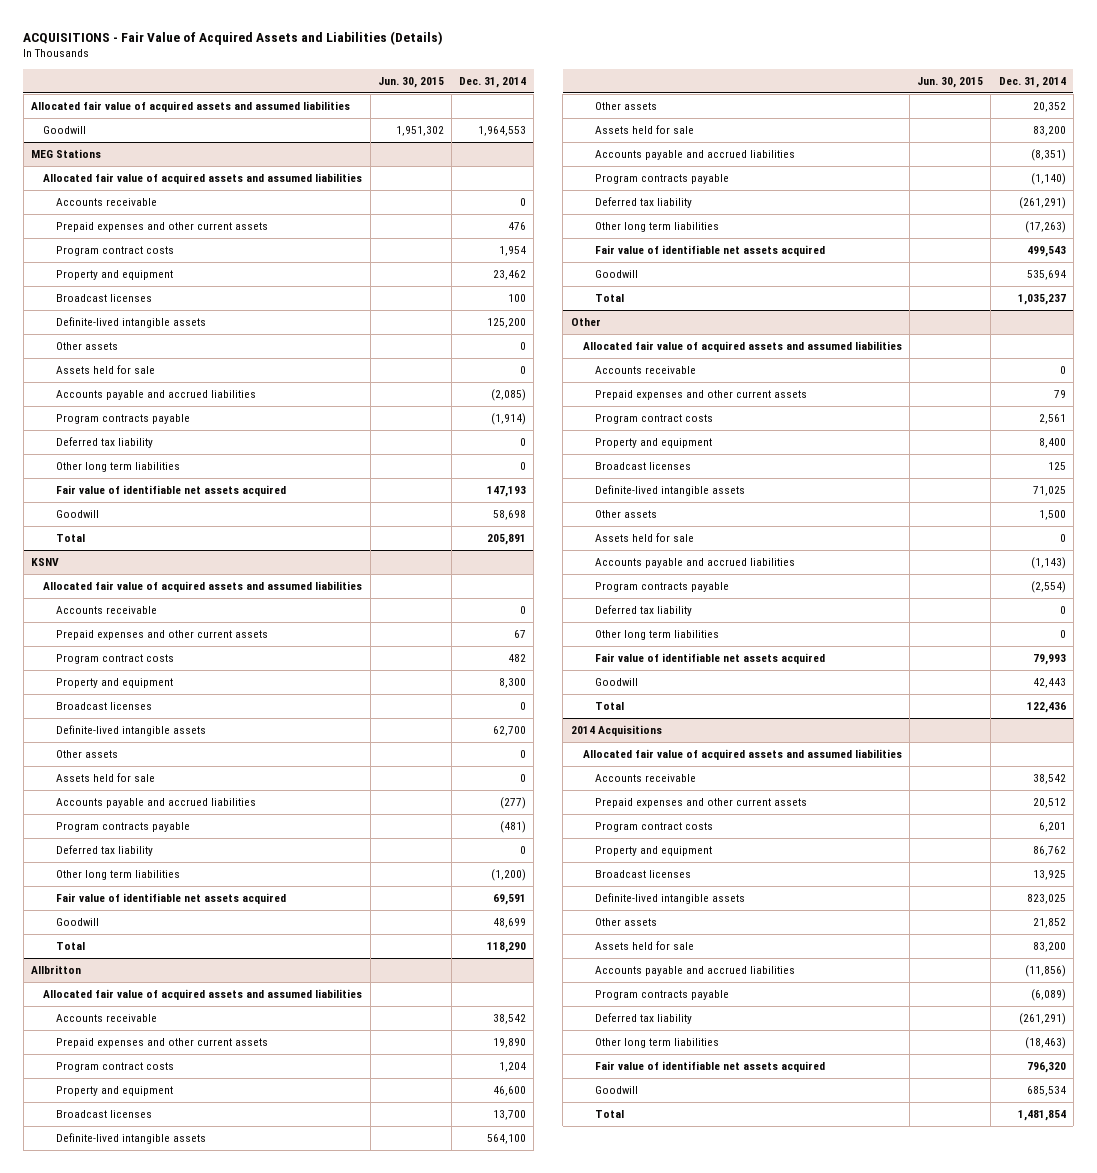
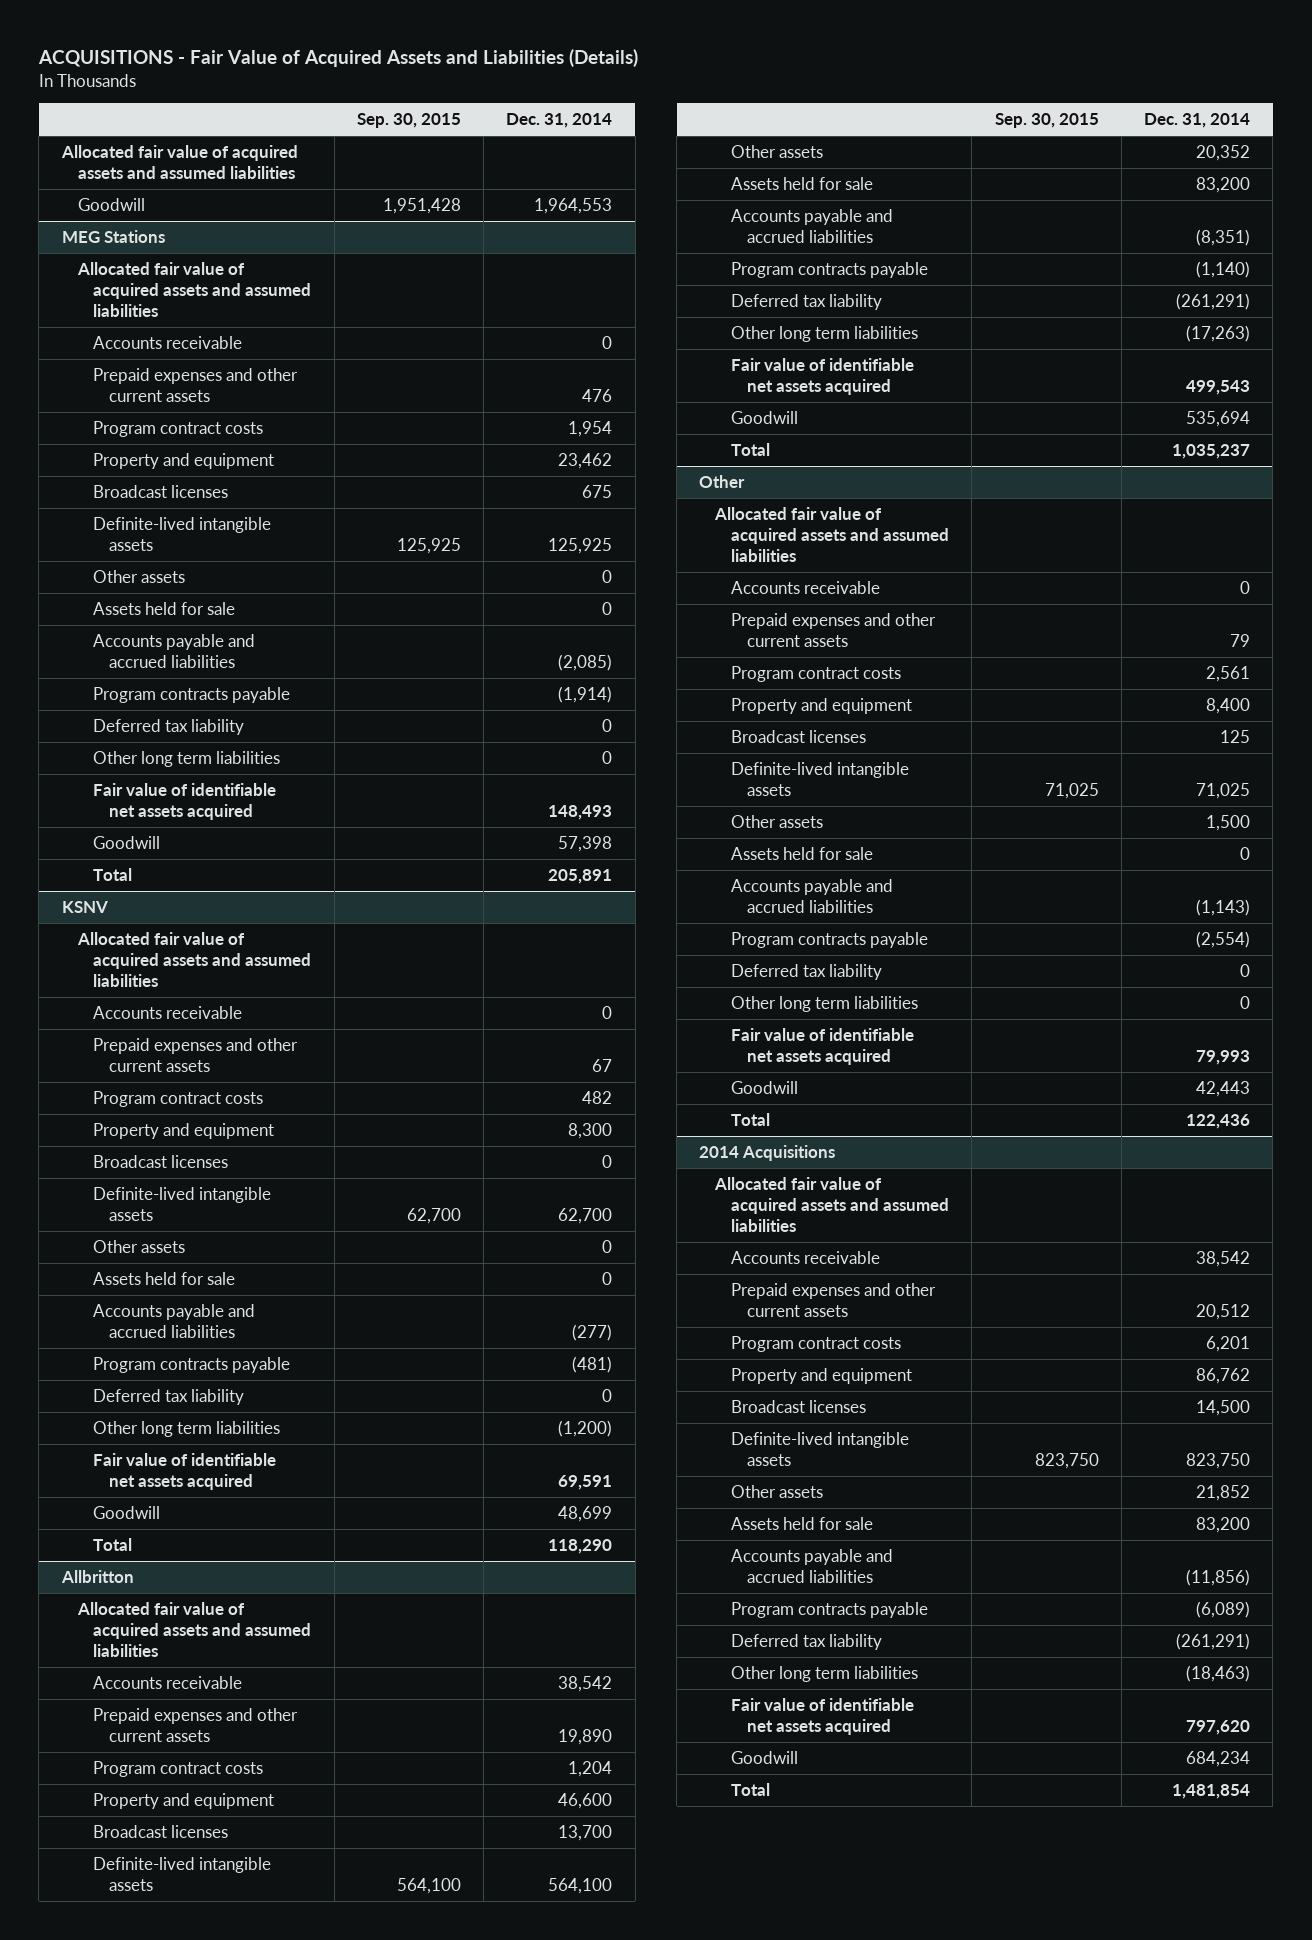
[377,77,444,89] Jun. 30, 2015 -> none
none -> [356,113,461,129] Sep. 30, 2015
[508,294,527,303] 100 -> [582,484,613,498] 675
[487,318,527,329] 125,200 -> [548,538,613,555] 125,925
[487,486,527,498] 147,193 -> [548,805,613,821] 148,493
[493,510,527,521] 58,698 -> [558,835,613,852] 57,398
[1032,870,1066,881] 13,925 -> [1196,1399,1251,1416] 14,500
[1026,894,1066,905] 823,025 -> [1186,1453,1251,1470] 823,750
[1026,1062,1066,1074] 796,320 -> [1186,1720,1251,1736] 797,620
[1026,1086,1066,1097] 685,534 -> [1186,1750,1251,1767] 684,234

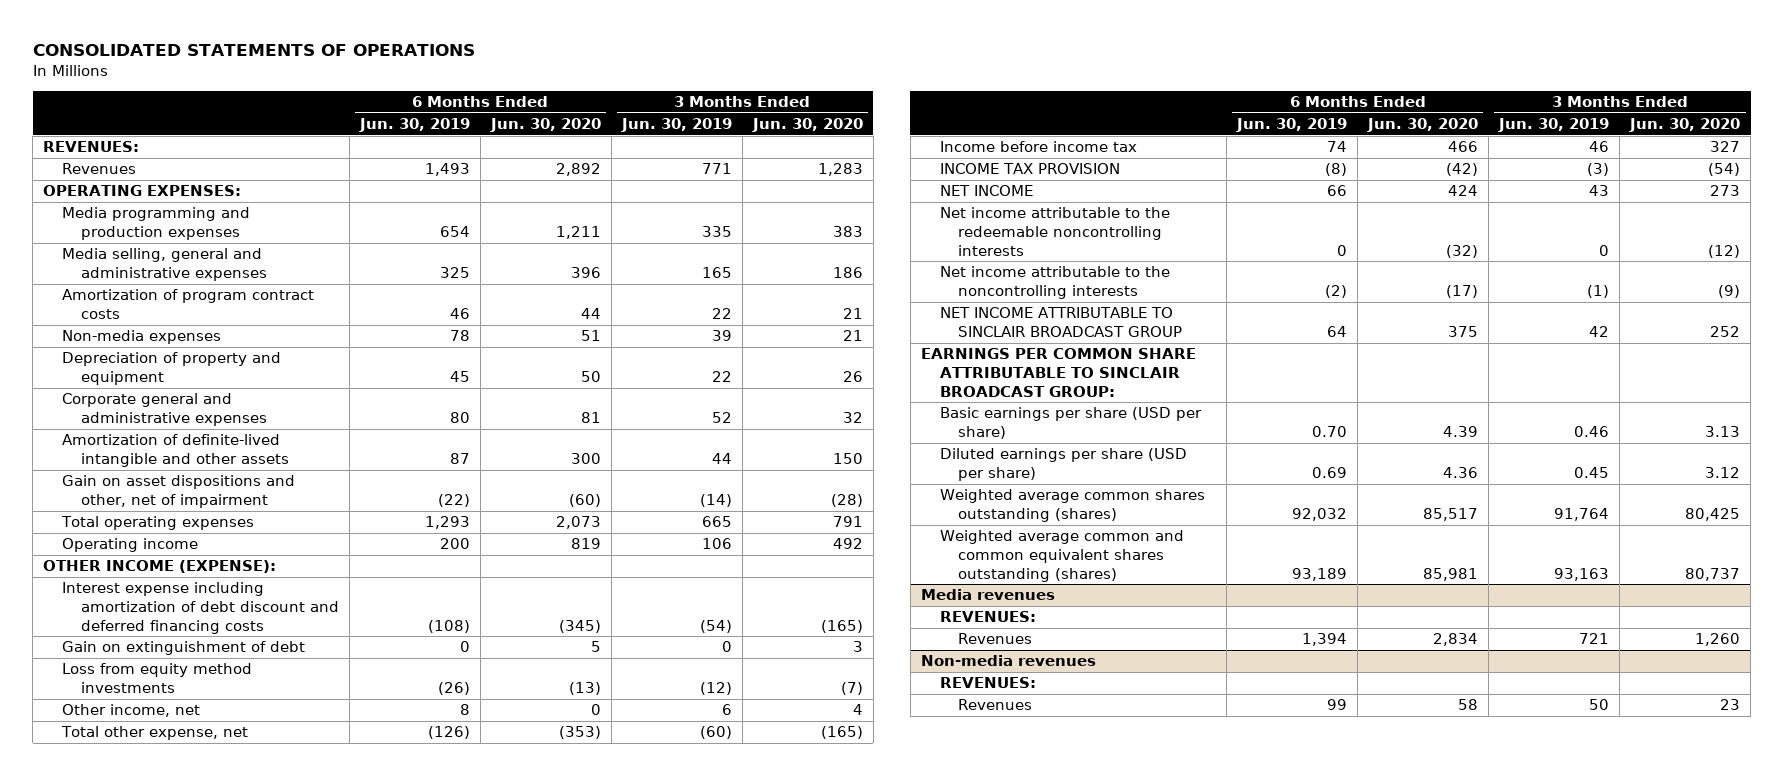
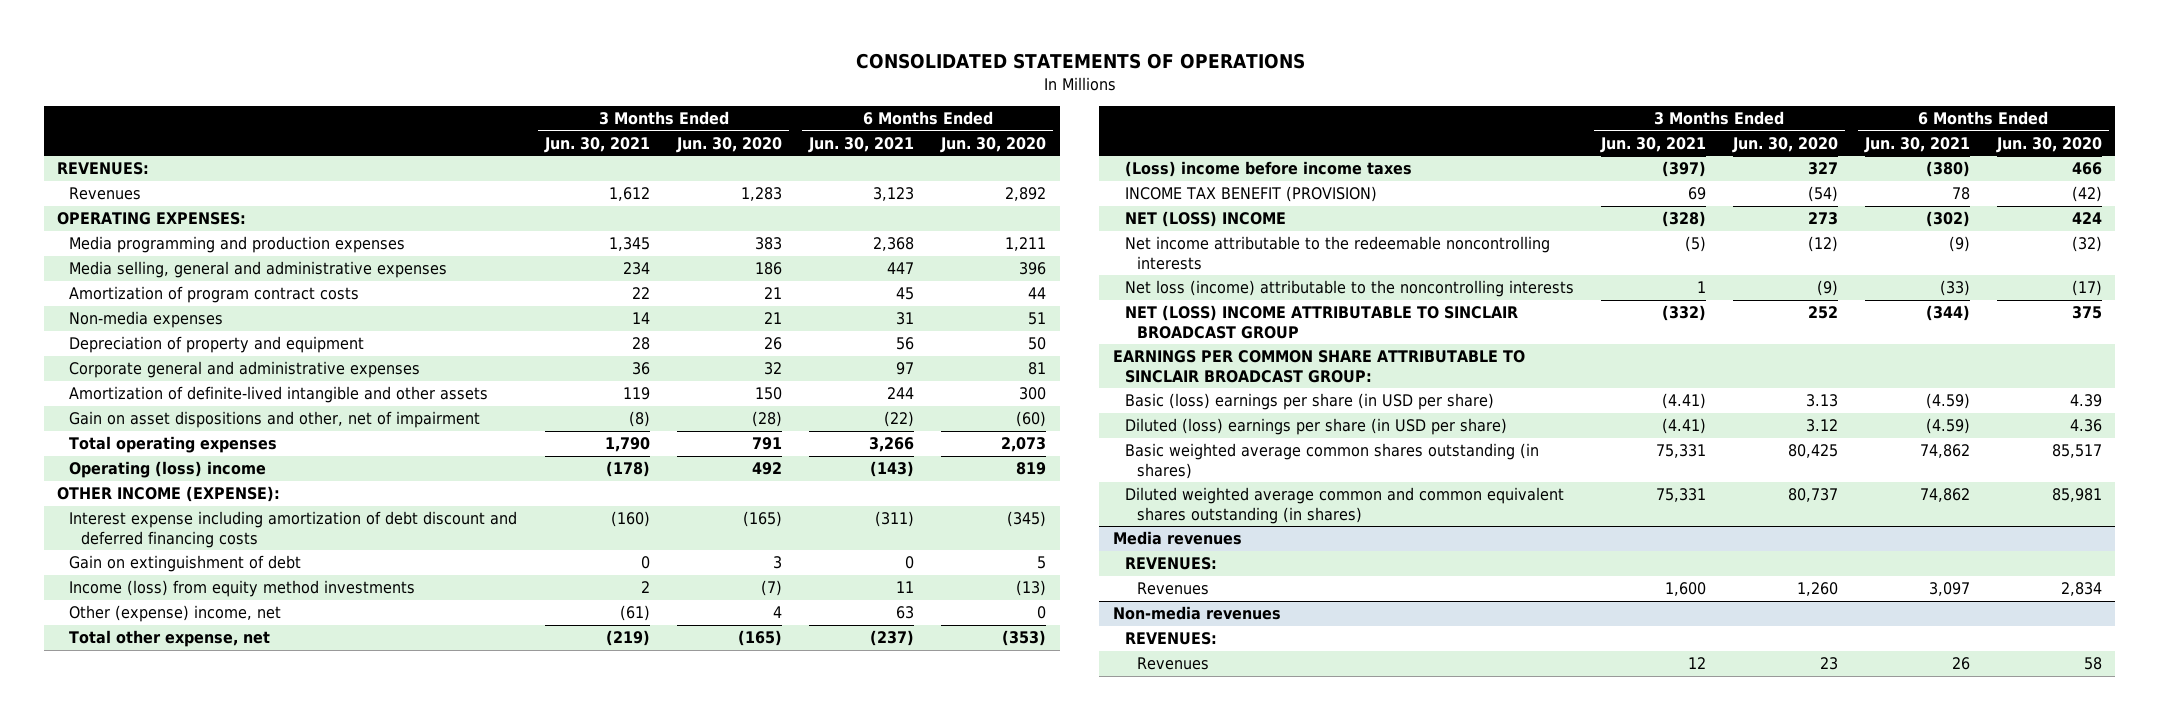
[358,118,470,133] Jun. 30, 2019 -> none
[620,118,732,133] Jun. 30, 2019 -> none
none -> [544,136,651,153] Jun. 30, 2021
none -> [808,136,915,153] Jun. 30, 2021
[62,538,199,553] Operating income -> [69,461,267,479] Operating (loss) income
[62,663,253,694] Loss from equity method investments -> [69,580,416,598] Income (loss) from equity method investments
[62,704,201,718] Other income, net -> [69,605,282,623] Other (expense) income, net
[939,141,1137,153] Income before income tax -> [1124,161,1412,178] (Loss) income before income taxes
[939,163,1120,175] INCOME TAX PROVISION -> [1124,186,1377,203] INCOME TAX BENEFIT (PROVISION)
[939,185,1033,197] NET INCOME -> [1124,211,1286,228] NET (LOSS) INCOME
[939,266,1170,300] Net income attributable to the noncontrolling interests -> [1124,280,1574,298] Net loss (income) attributable to the noncontrolling interests
[939,307,1183,338] NET INCOME ATTRIBUTABLE TO SINCLAIR BROADCAST GROUP -> [1124,305,1518,339] NET (LOSS) INCOME ATTRIBUTABLE TO SINCLAIR BROADCAST GROUP
[939,407,1202,440] Basic earnings per share (USD per share) -> [1124,393,1494,411] Basic (loss) earnings per share (in USD per share)
[939,448,1187,482] Diluted earnings per share (USD per share) -> [1124,418,1507,436] Diluted (loss) earnings per share (in USD per share)
[939,489,1205,523] Weighted average common shares outstanding (shares) -> [1124,443,1539,479] Basic weighted average common shares outstanding (in shares)
[939,530,1184,582] Weighted average common and common equivalent shares outstanding (shares) -> [1124,487,1564,524] Diluted weighted average common and common equivalent shares outstanding (in shares)

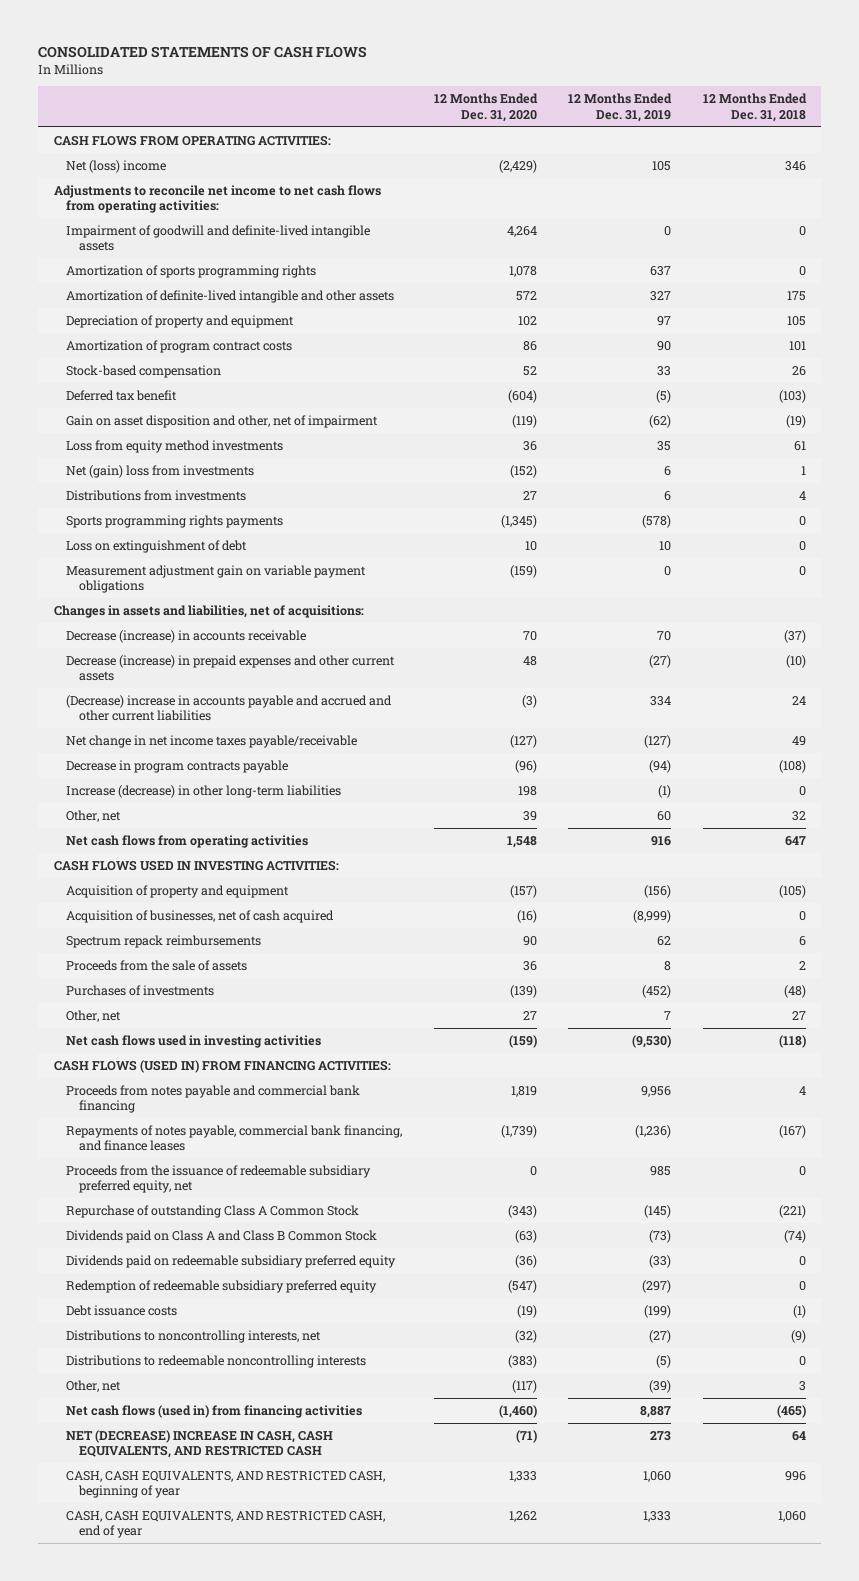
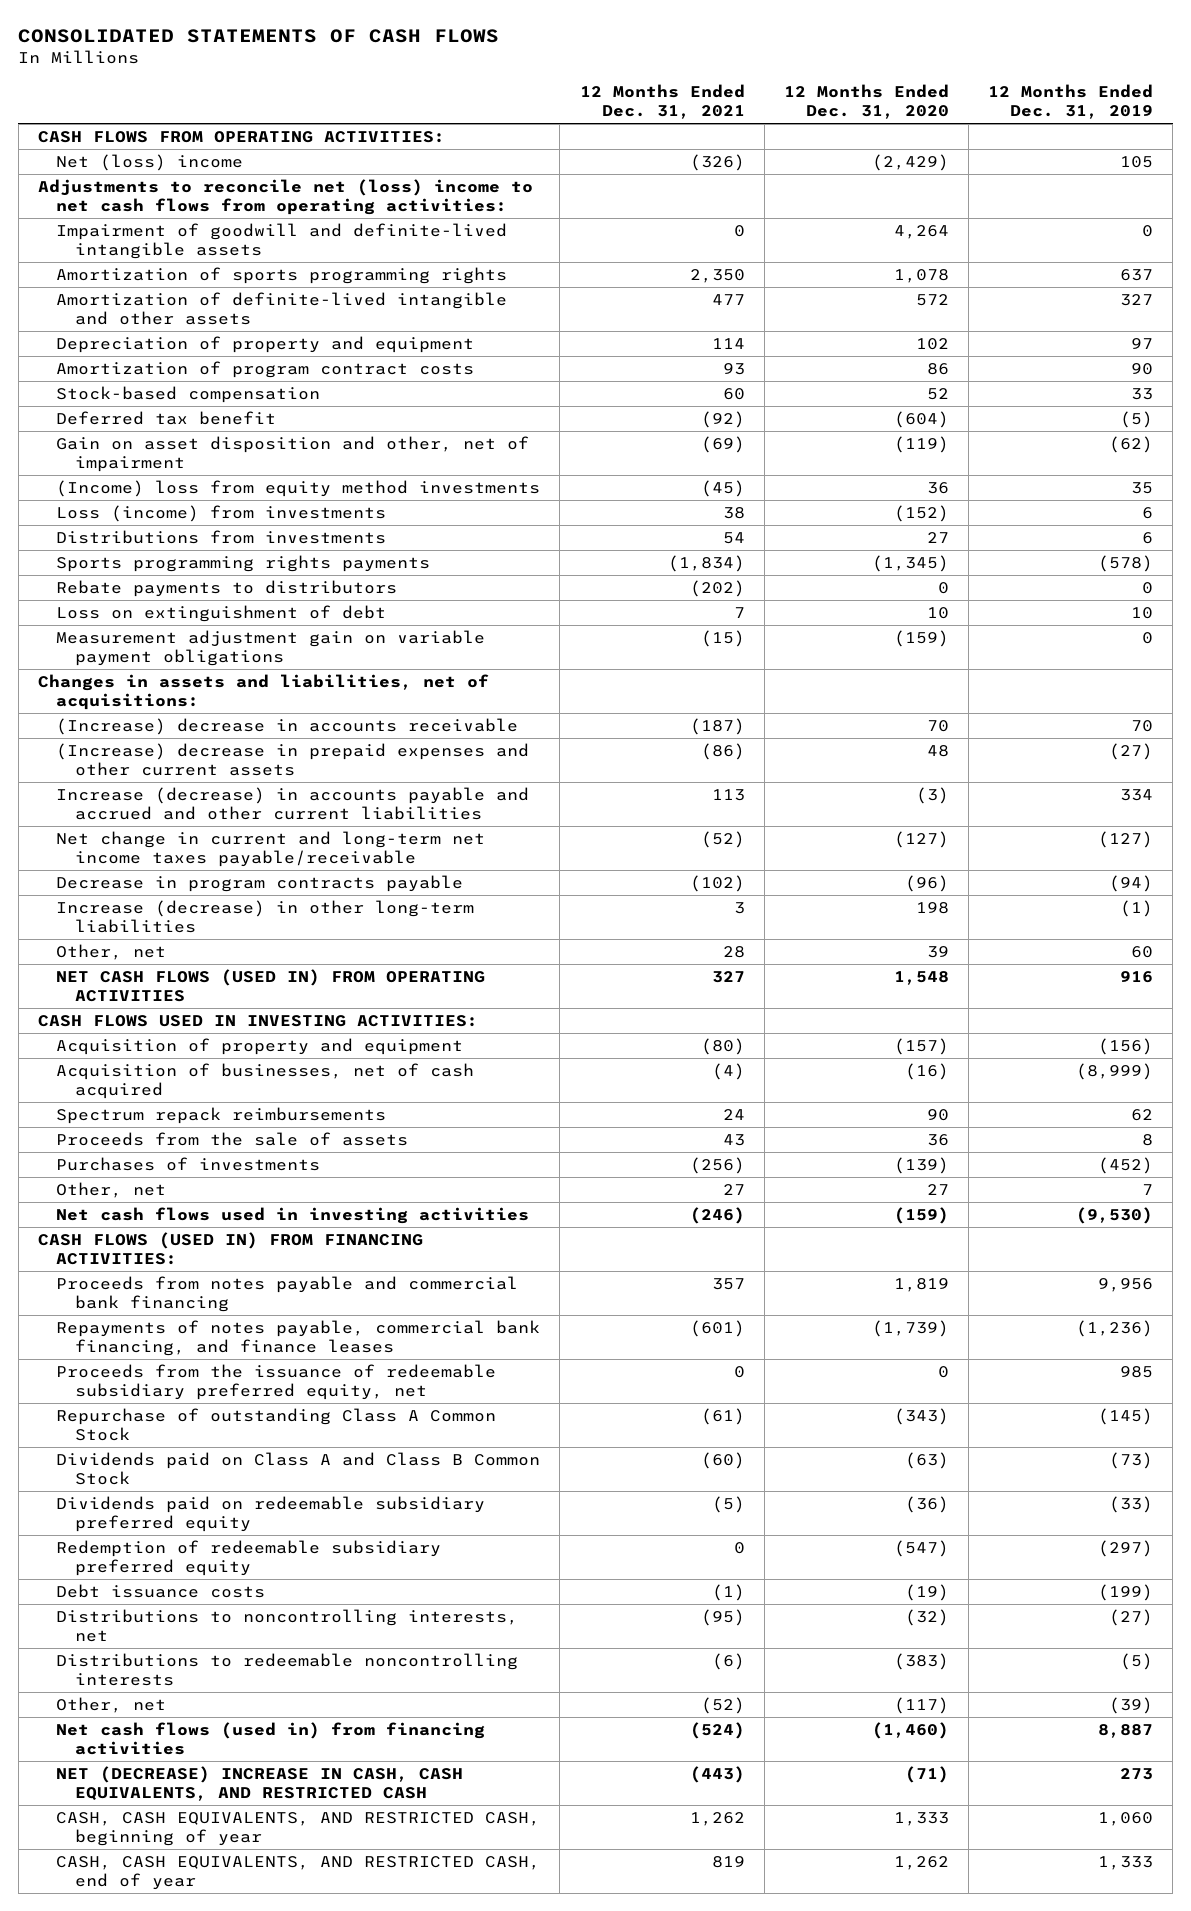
[702,93,807,122] 12 Months Ended Dec. 31, 2018 -> none
none -> [579,83,745,120] 12 Months Ended Dec. 31, 2021
[53,184,381,214] Adjustments to reconcile net income to net cash flows from operating activities: -> [37,178,533,216] Adjustments to reconcile net (loss) income to net cash flows from operating activities:
[66,439,284,453] Loss from equity method investments -> [56,479,541,497] (Income) loss from equity method investments
[66,464,255,478] Net (gain) loss from investments -> [56,504,387,522] Loss (income) from investments
none -> [56,579,398,597] Rebate payments to distributors
[66,629,307,643] Decrease (increase) in accounts receivable -> [56,717,519,735] (Increase) decrease in accounts receivable
[66,654,396,682] Decrease (increase) in prepaid expenses and other current assets -> [56,742,530,777] (Increase) decrease in prepaid expenses and other current assets
[66,694,393,722] (Decrease) increase in accounts payable and accrued and other current liabilities -> [56,786,530,821] Increase (decrease) in accounts payable and accrued and other current liabilities
[66,734,358,748] Net change in net income taxes payable/receivable -> [56,830,486,868] Net change in current and long-term net income taxes payable/receivable
[66,834,309,848] Net cash flows from operating activities -> [56,968,486,1003] NET CASH FLOWS (USED IN) FROM OPERATING ACTIVITIES

